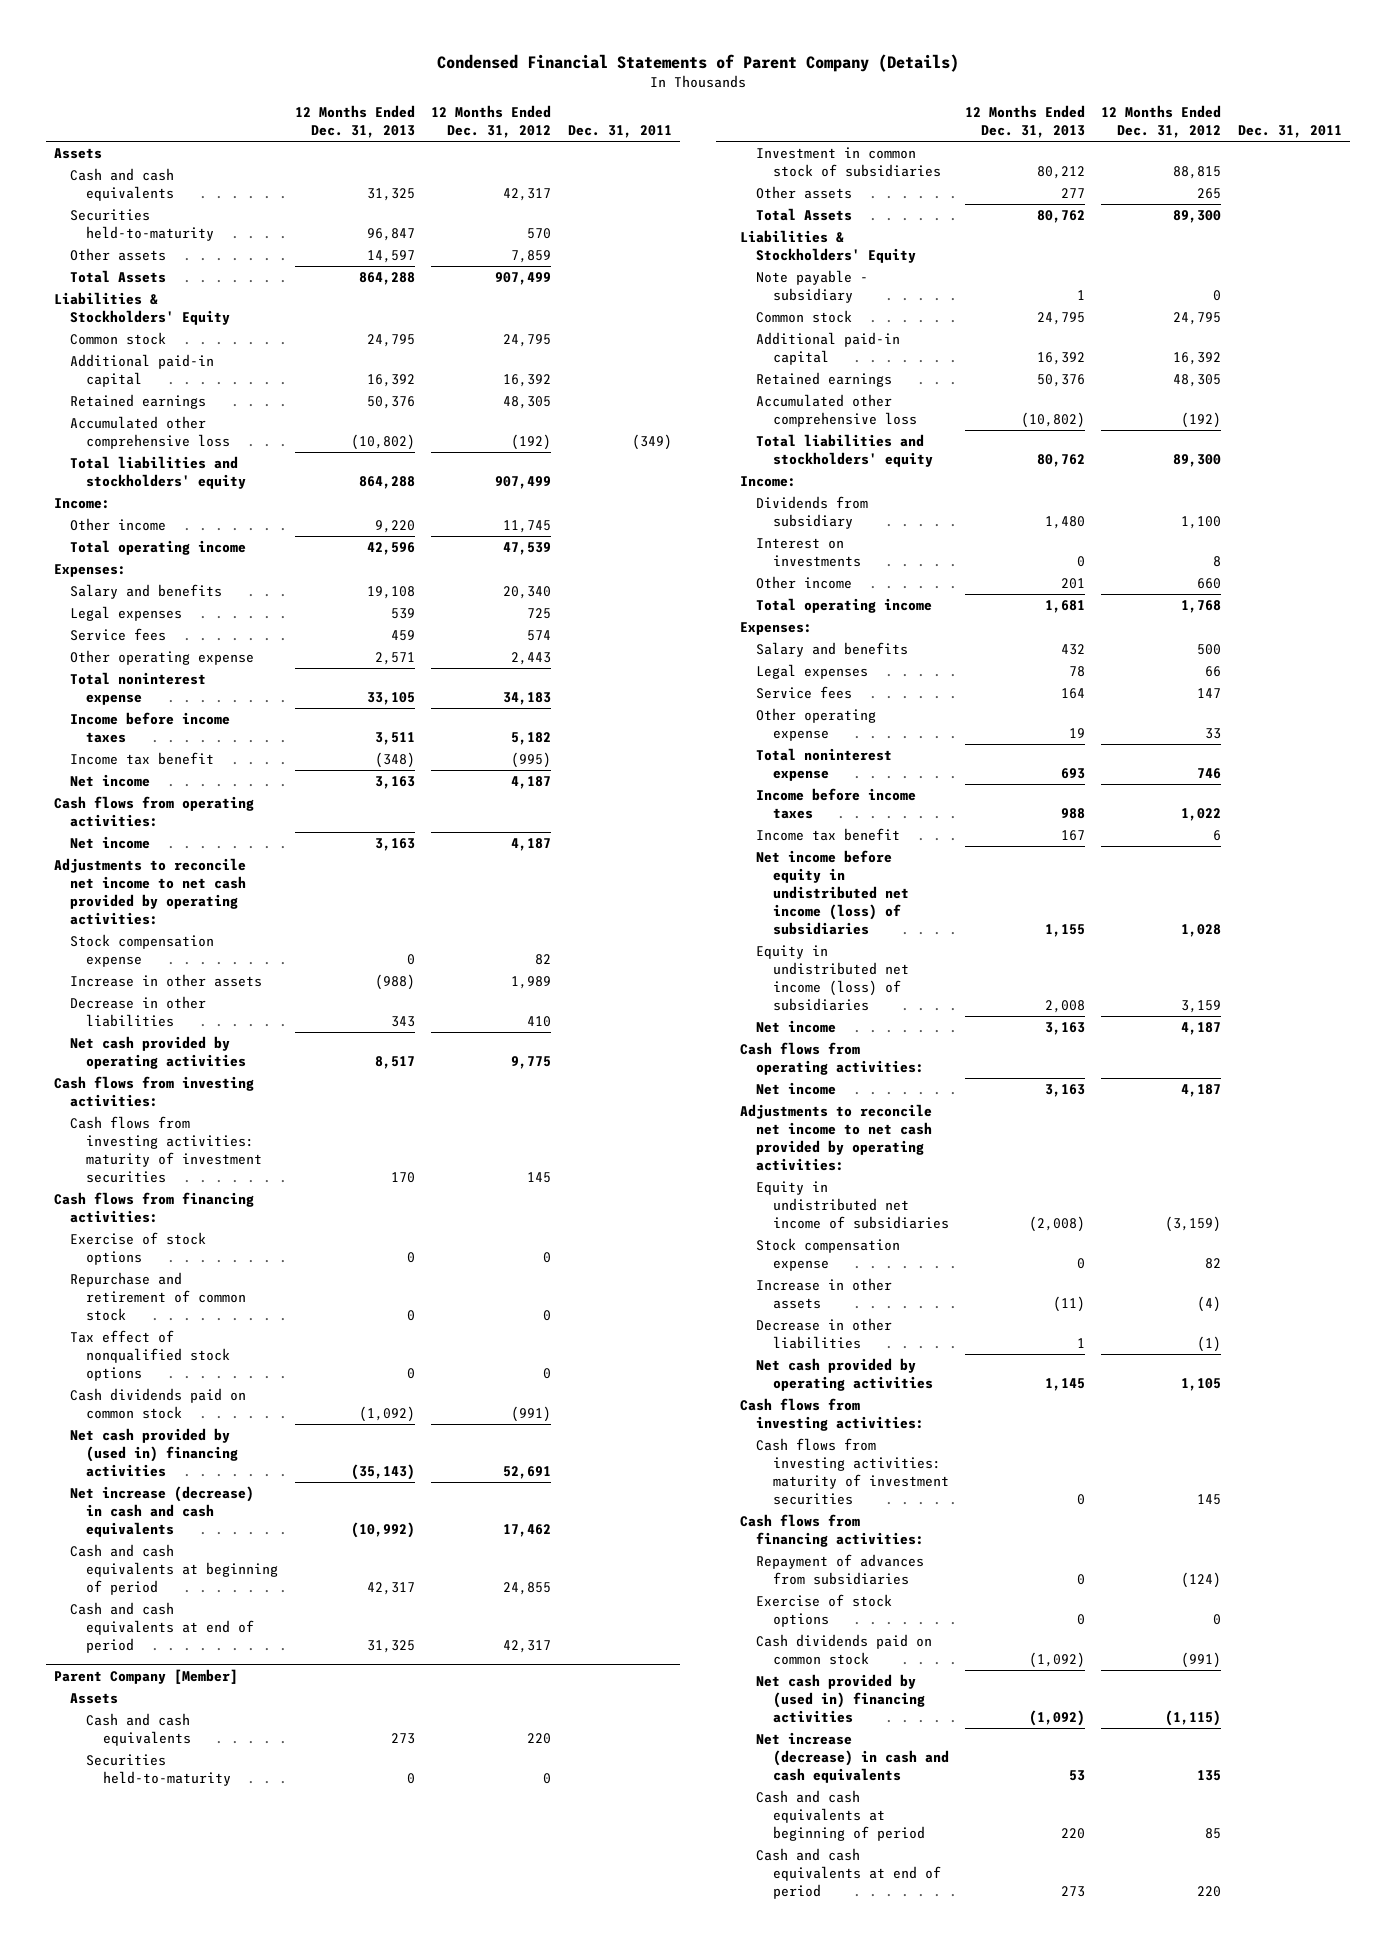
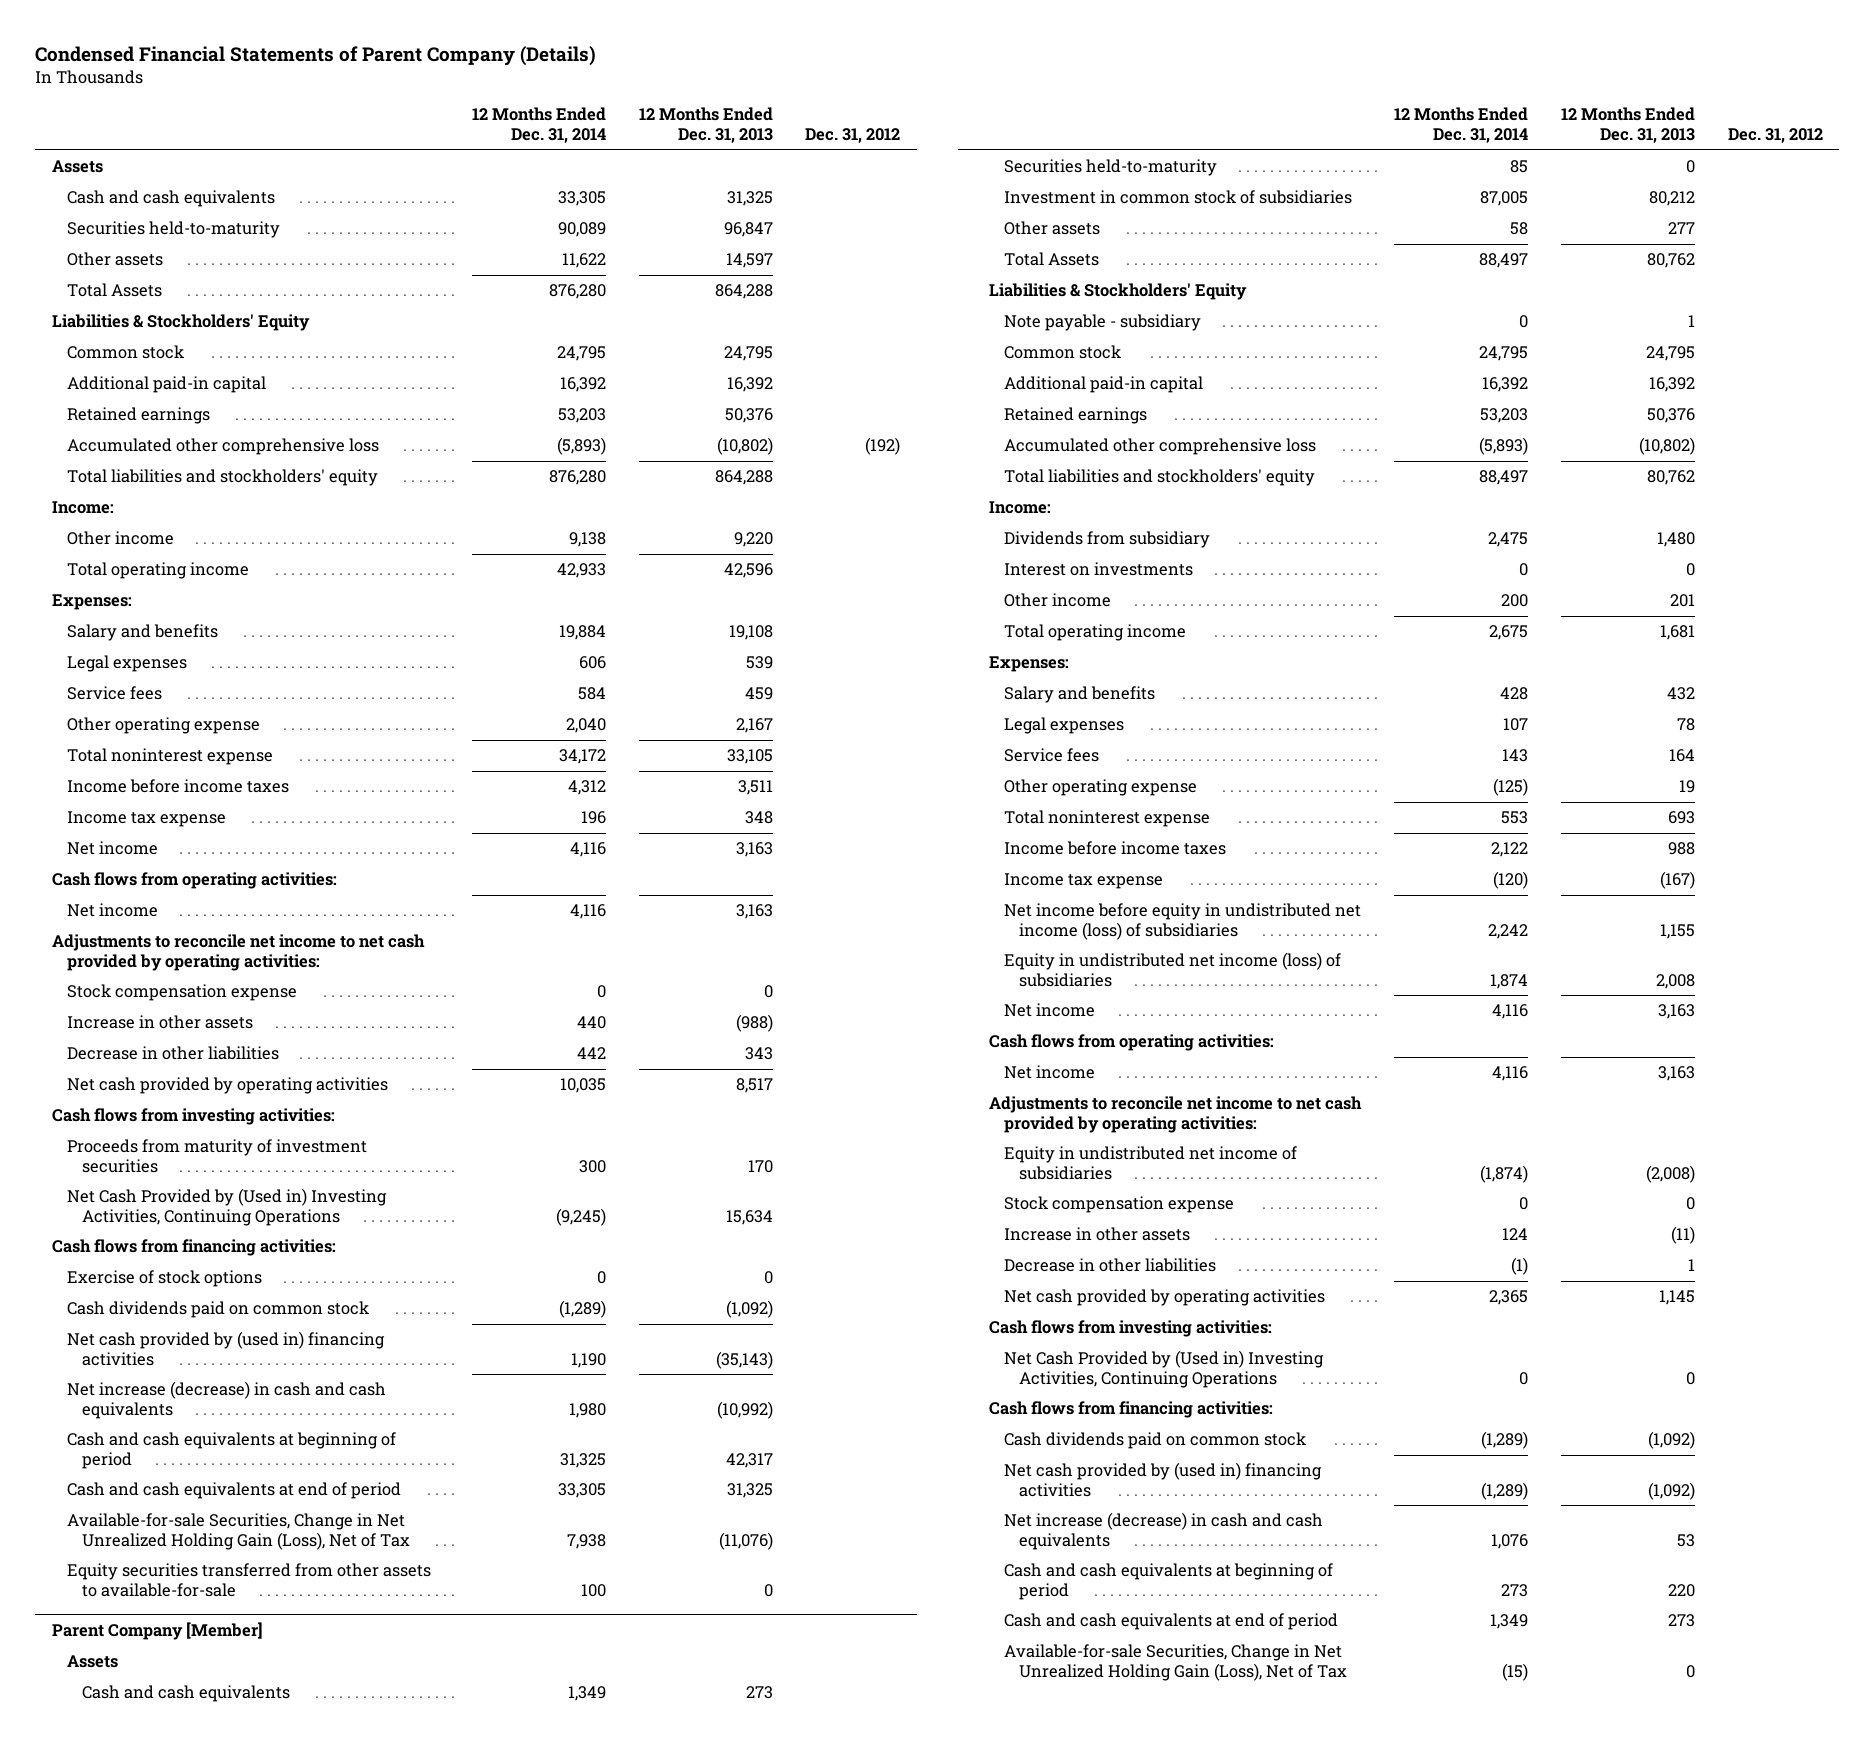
[431,105,552,138] 12 Months Ended Dec. 31, 2012 -> none
[567,124,672,138] Dec. 31, 2011 -> none
none -> [471,107,606,143] 12 Months Ended Dec. 31, 2014
none -> [805,127,901,143] Dec. 31, 2012
[375,652,416,666] 2,571 -> [735,718,773,734] 2,167
[70,752,215,766] Income tax benefit -> [66,811,226,828] Income tax expense
[375,752,416,769] (348) -> [744,811,773,825] 348
[70,1116,263,1183] Cash flows from investing activities: maturity of investment securities -> [66,1139,367,1173] Proceeds from maturity of investment securities
none -> [66,1188,387,1226] Net Cash Provided by (Used in) Investing Activities, Continuing Operations
[70,1272,247,1321] Repurchase and retirement of common stock -> none
[70,1330,231,1381] Tax effect of nonqualified stock options -> none
none -> [66,1513,410,1550] Available-for-sale Securities, Change in Net Unrealized Holding Gain (Loss), Net of Tax
none -> [66,1563,431,1597] Equity securities transferred from other assets to available-for-sale
[756,828,901,842] Income tax benefit -> [1004,873,1164,890] Income tax expense
[1061,830,1086,842] 167 -> [1659,871,1695,890] (167)
[756,1438,949,1505] Cash flows from investing activities: maturity of investment securities -> none
none -> [1004,1350,1325,1388] Net Cash Provided by (Used in) Investing Activities, Continuing Operations
[756,1554,925,1585] Repayment of advances from subsidiaries -> none
[756,1594,893,1627] Exercise of stock options -> none
none -> [1004,1644,1348,1681] Available-for-sale Securities, Change in Net Unrealized Holding Gain (Loss), Net of Tax

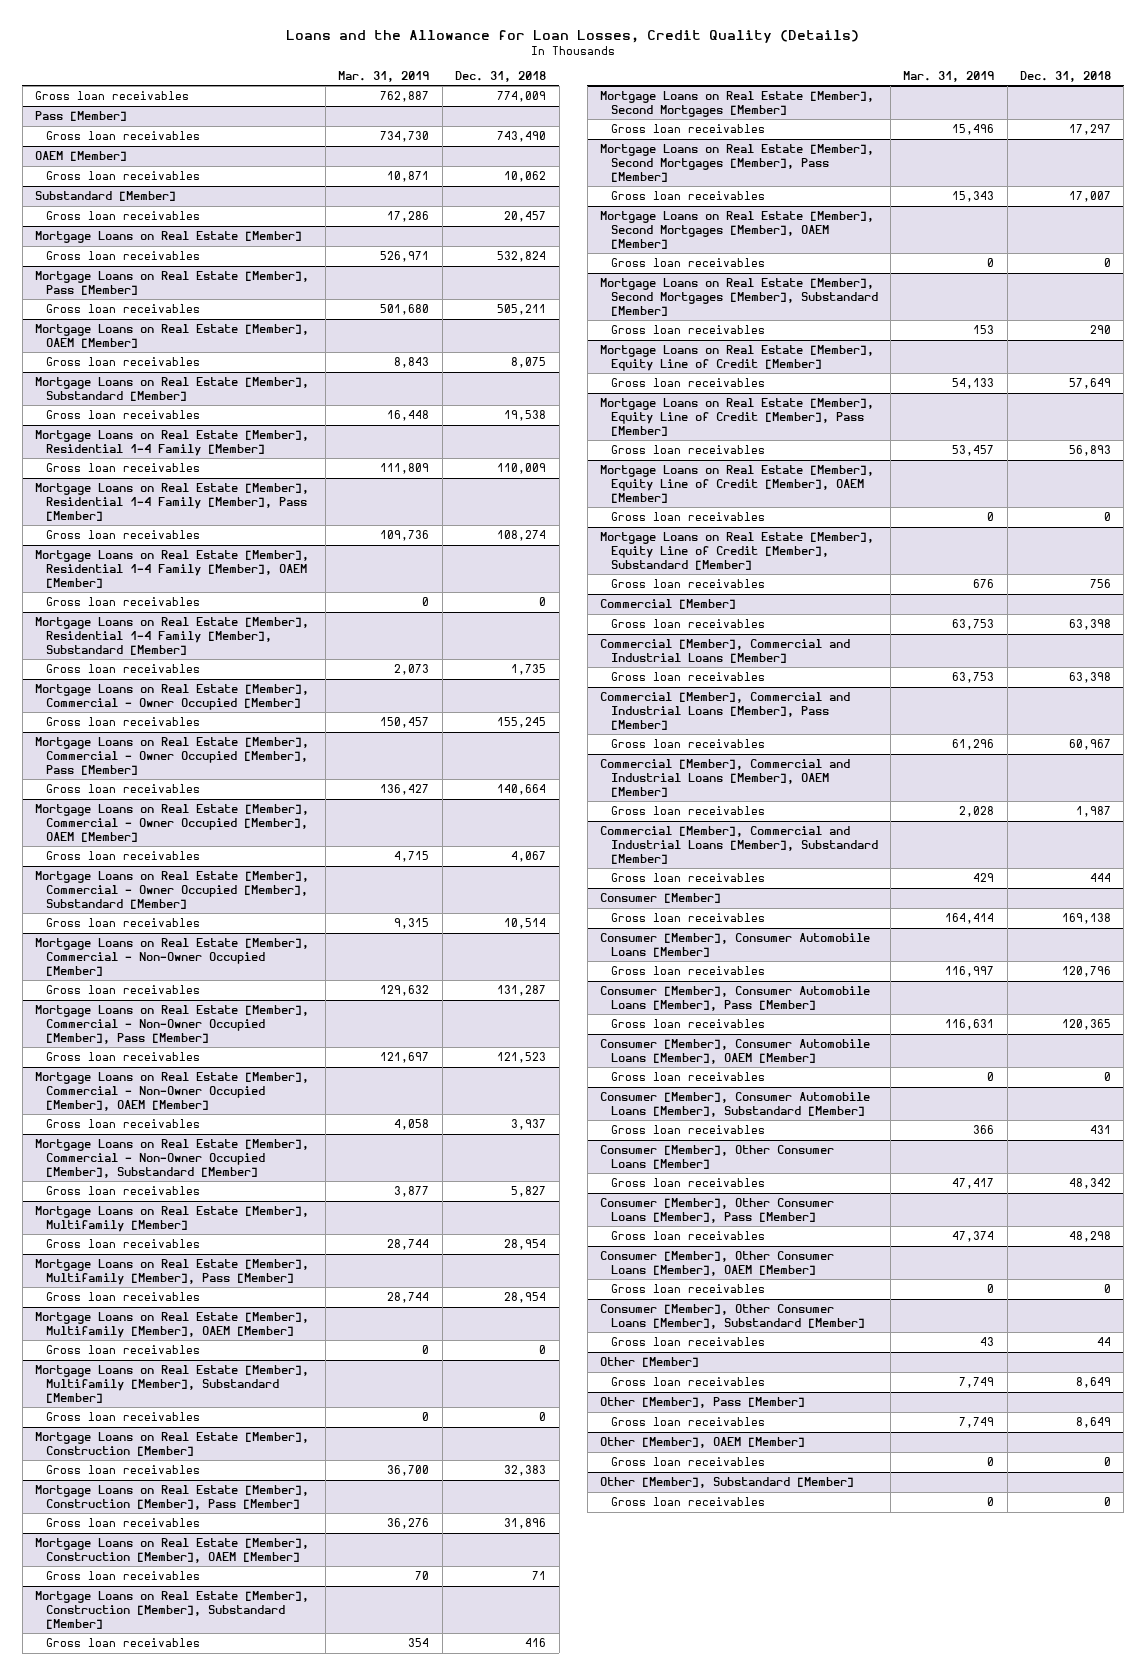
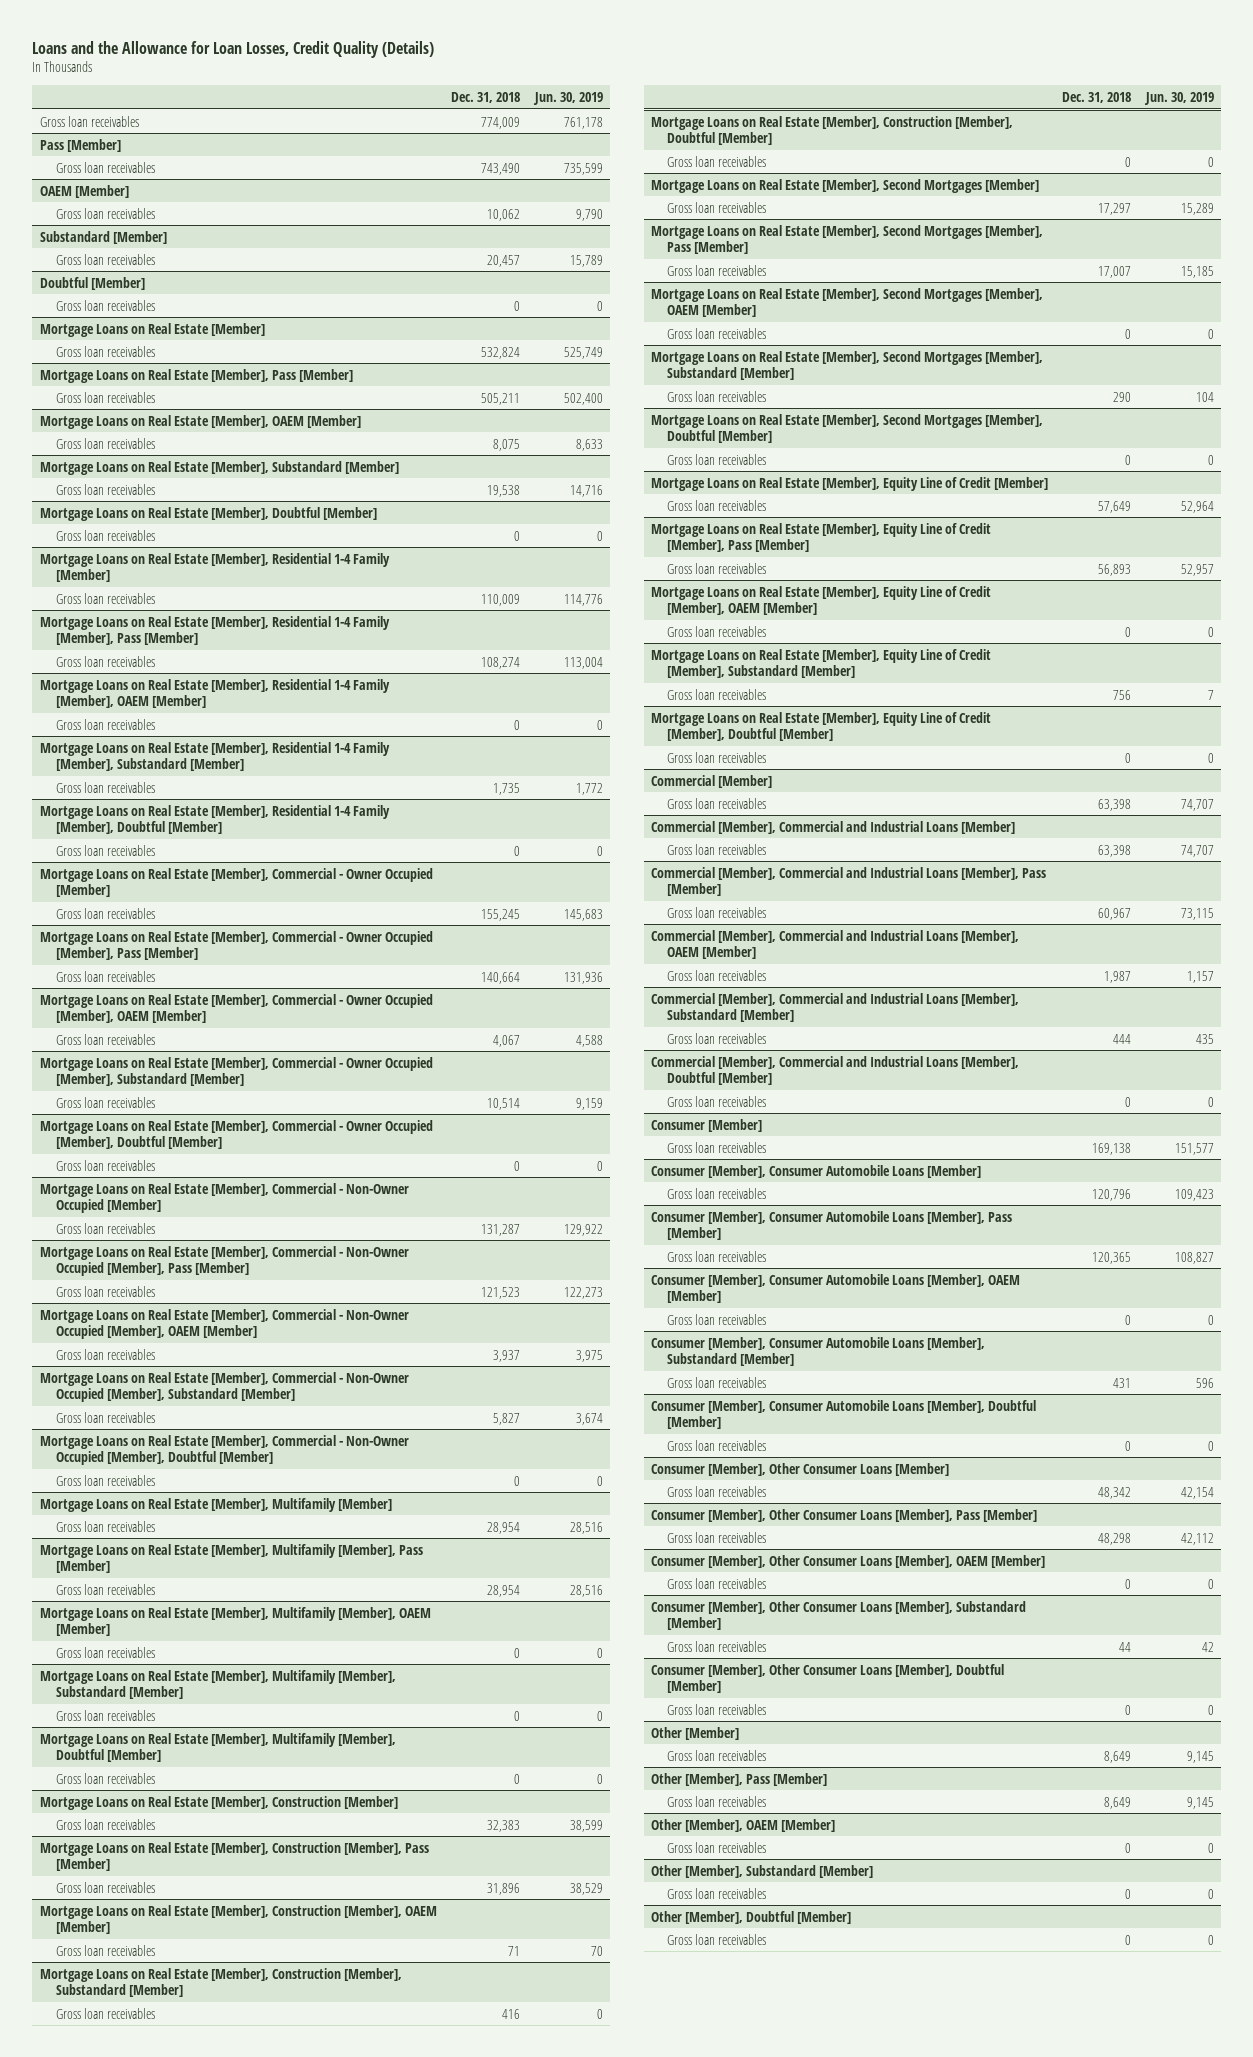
[338,70,430,82] Mar. 31, 2019 -> none
none -> [532,91,603,105] Jun. 30, 2019
none -> [39,276,145,290] Doubtful [Member]
none -> [55,299,155,311] Gross loan receivables
none -> [39,506,377,521] Mortgage Loans on Real Estate [Member], Doubtful [Member]
none -> [55,529,155,541] Gross loan receivables
none -> [39,804,390,835] Mortgage Loans on Real Estate [Member], Residential 1-4 Family [Member], Doubtful [Member]
none -> [55,844,155,856] Gross loan receivables
none -> [39,1119,433,1150] Mortgage Loans on Real Estate [Member], Commercial - Owner Occupied [Member], Doubtful [Member]
none -> [55,1159,155,1171] Gross loan receivables
none -> [39,1434,409,1466] Mortgage Loans on Real Estate [Member], Commercial - Non-Owner Occupied [Member], Doubtful [Member]
none -> [55,1474,155,1486] Gross loan receivables
none -> [39,1732,396,1763] Mortgage Loans on Real Estate [Member], Multifamily [Member], Doubtful [Member]
none -> [55,1772,155,1784] Gross loan receivables
none -> [650,115,1013,146] Mortgage Loans on Real Estate [Member], Construction [Member], Doubtful [Member]
none -> [667,155,767,167] Gross loan receivables
none -> [650,413,1043,444] Mortgage Loans on Real Estate [Member], Second Mortgages [Member], Doubtful [Member]
none -> [667,453,767,465] Gross loan receivables
none -> [650,711,991,742] Mortgage Loans on Real Estate [Member], Equity Line of Credit [Member], Doubtful [Member]
none -> [667,751,767,763] Gross loan receivables
none -> [650,1055,1019,1086] Commercial [Member], Commercial and Industrial Loans [Member], Doubtful [Member]
none -> [667,1095,767,1107] Gross loan receivables
none -> [650,1399,1036,1430] Consumer [Member], Consumer Automobile Loans [Member], Doubtful [Member]
none -> [667,1439,767,1451] Gross loan receivables
none -> [650,1663,1004,1694] Consumer [Member], Other Consumer Loans [Member], Doubtful [Member]
none -> [667,1703,767,1715] Gross loan receivables
none -> [650,1910,851,1924] Other [Member], Doubtful [Member]
none -> [667,1933,767,1945] Gross loan receivables

